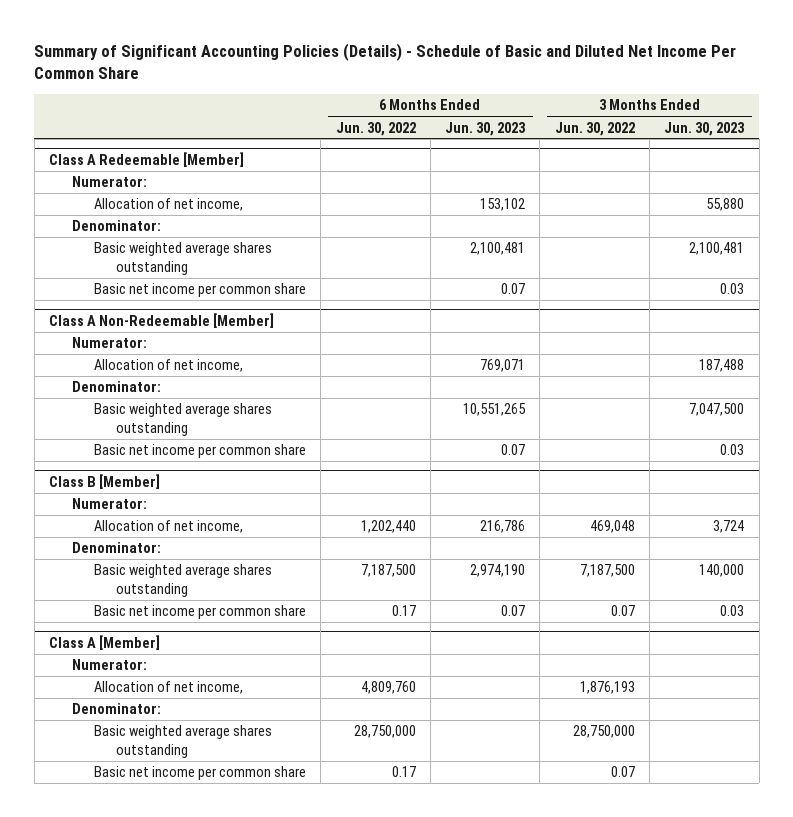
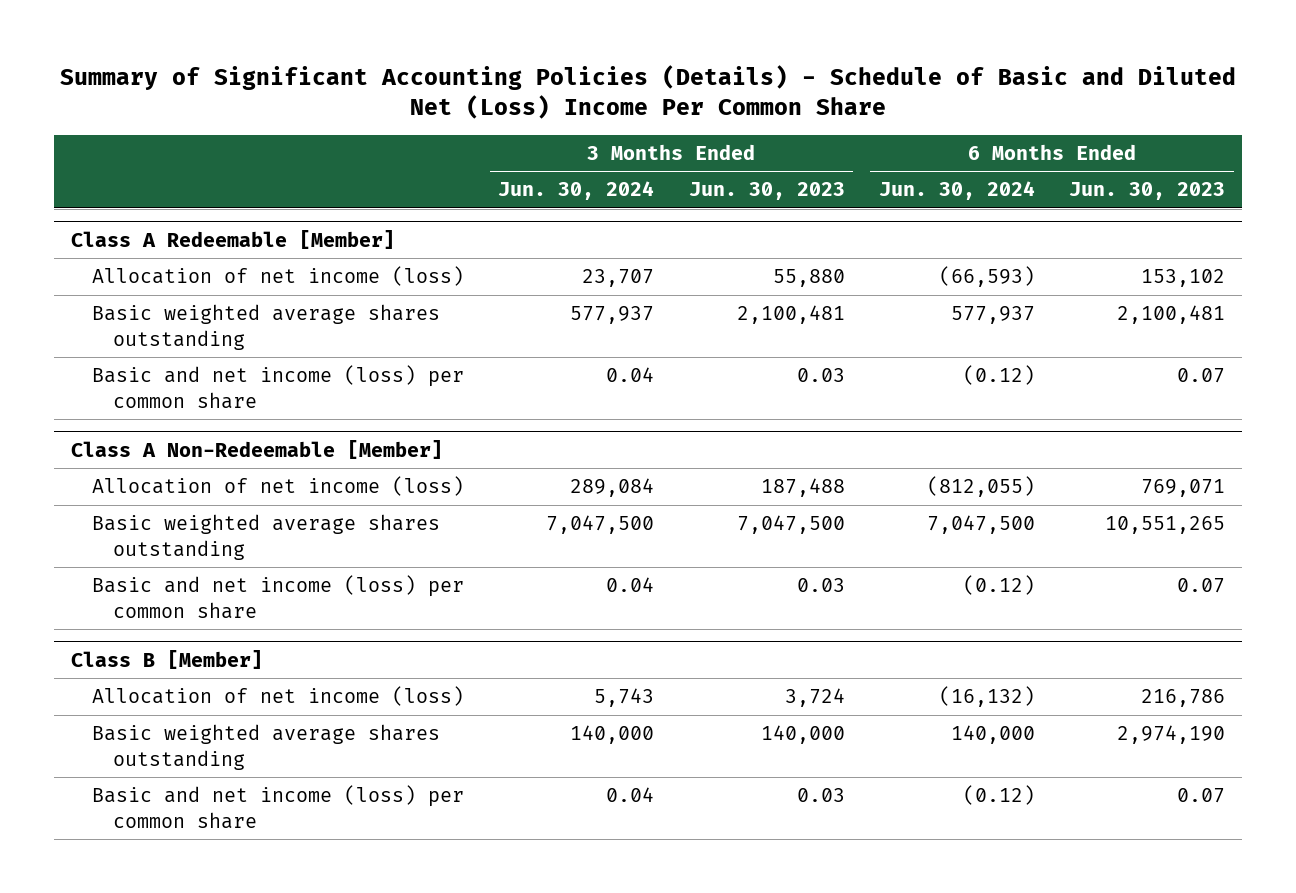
[34,42,737,80] Summary of Significant Accounting Policies (Details) - Schedule of Basic and Diluted Net Income Per Common Share -> [60,64,1237,119] Summary of Significant Accounting Policies (Details) - Schedule of Basic and Diluted Net (Loss) Income Per Common Share
[335,121,416,136] Jun. 30, 2022 -> none
[554,121,635,136] Jun. 30, 2022 -> none
none -> [498,181,655,201] Jun. 30, 2024
none -> [878,181,1035,201] Jun. 30, 2024
[71,176,147,188] Numerator: -> none
[71,220,161,232] Denominator: -> none
[94,198,244,212] Allocation of net income, -> [92,266,465,287] Allocation of net income (loss)
[94,283,307,298] Basic net income per common share -> [92,365,465,409] Basic and net income (loss) per common share
[71,337,147,349] Numerator: -> none
[71,381,161,393] Denominator: -> none
[94,359,244,373] Allocation of net income, -> [92,476,465,497] Allocation of net income (loss)
[94,444,307,459] Basic net income per common share -> [92,575,465,619] Basic and net income (loss) per common share
[71,498,147,510] Numerator: -> none
[71,542,161,554] Denominator: -> none
[94,520,244,534] Allocation of net income, -> [92,686,465,707] Allocation of net income (loss)
[49,634,161,650] Class A [Member] -> none
[71,659,147,671] Numerator: -> none
[94,681,244,695] Allocation of net income, -> none
[71,703,161,715] Denominator: -> none
[94,725,273,758] Basic weighted average shares outstanding -> none
[94,766,307,781] Basic net income per common share -> none
[94,605,307,620] Basic net income per common share -> [92,785,465,829] Basic and net income (loss) per common share

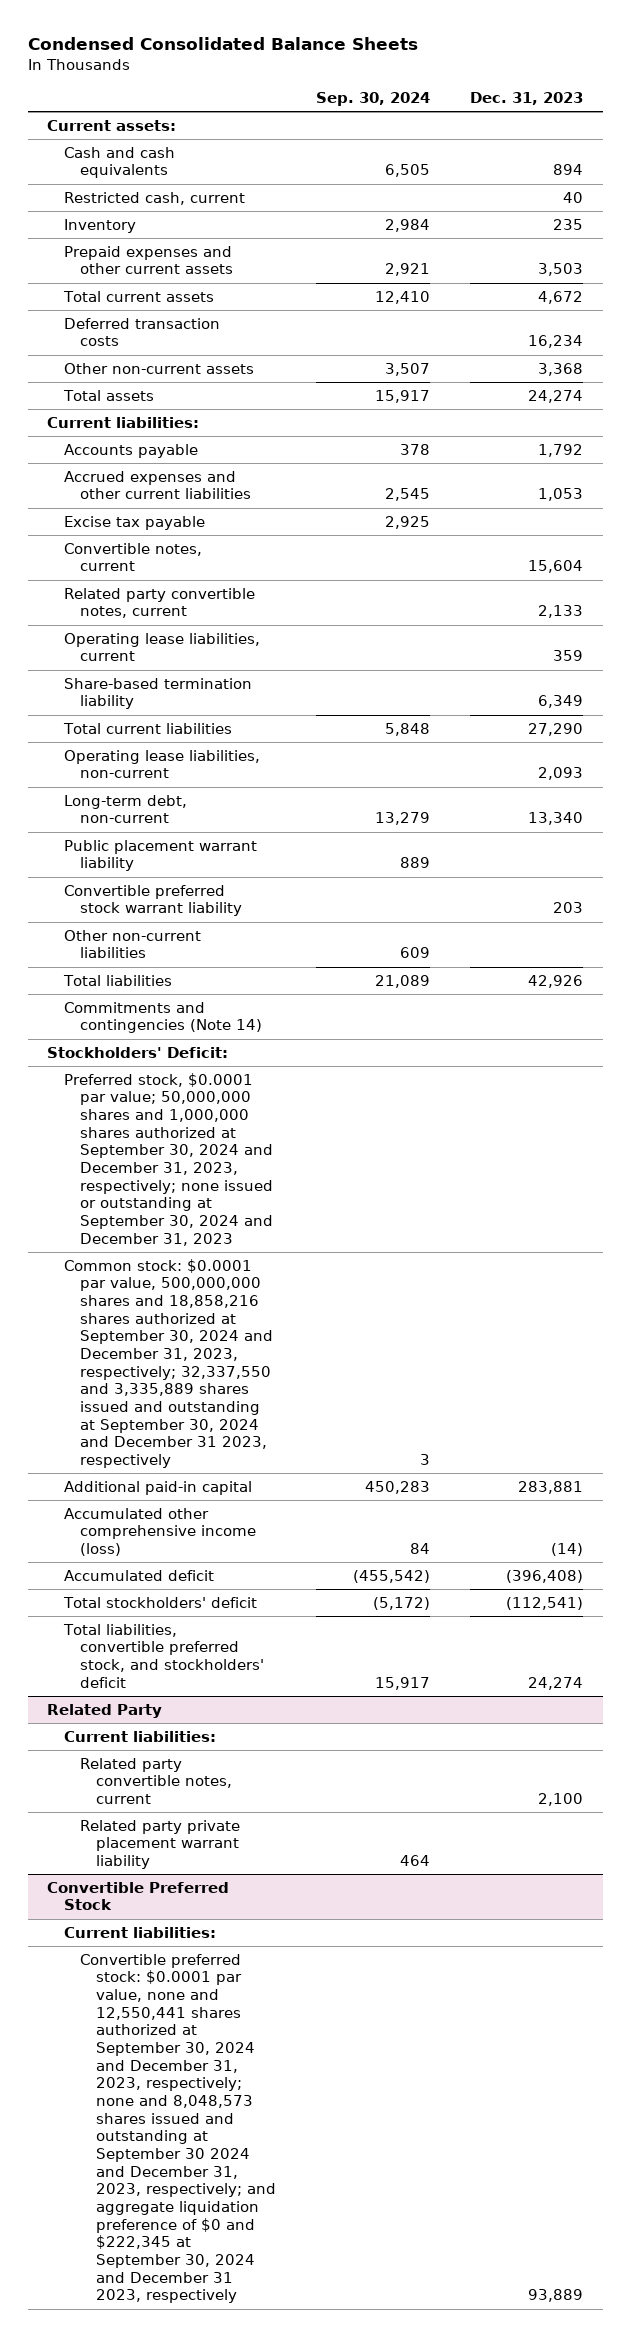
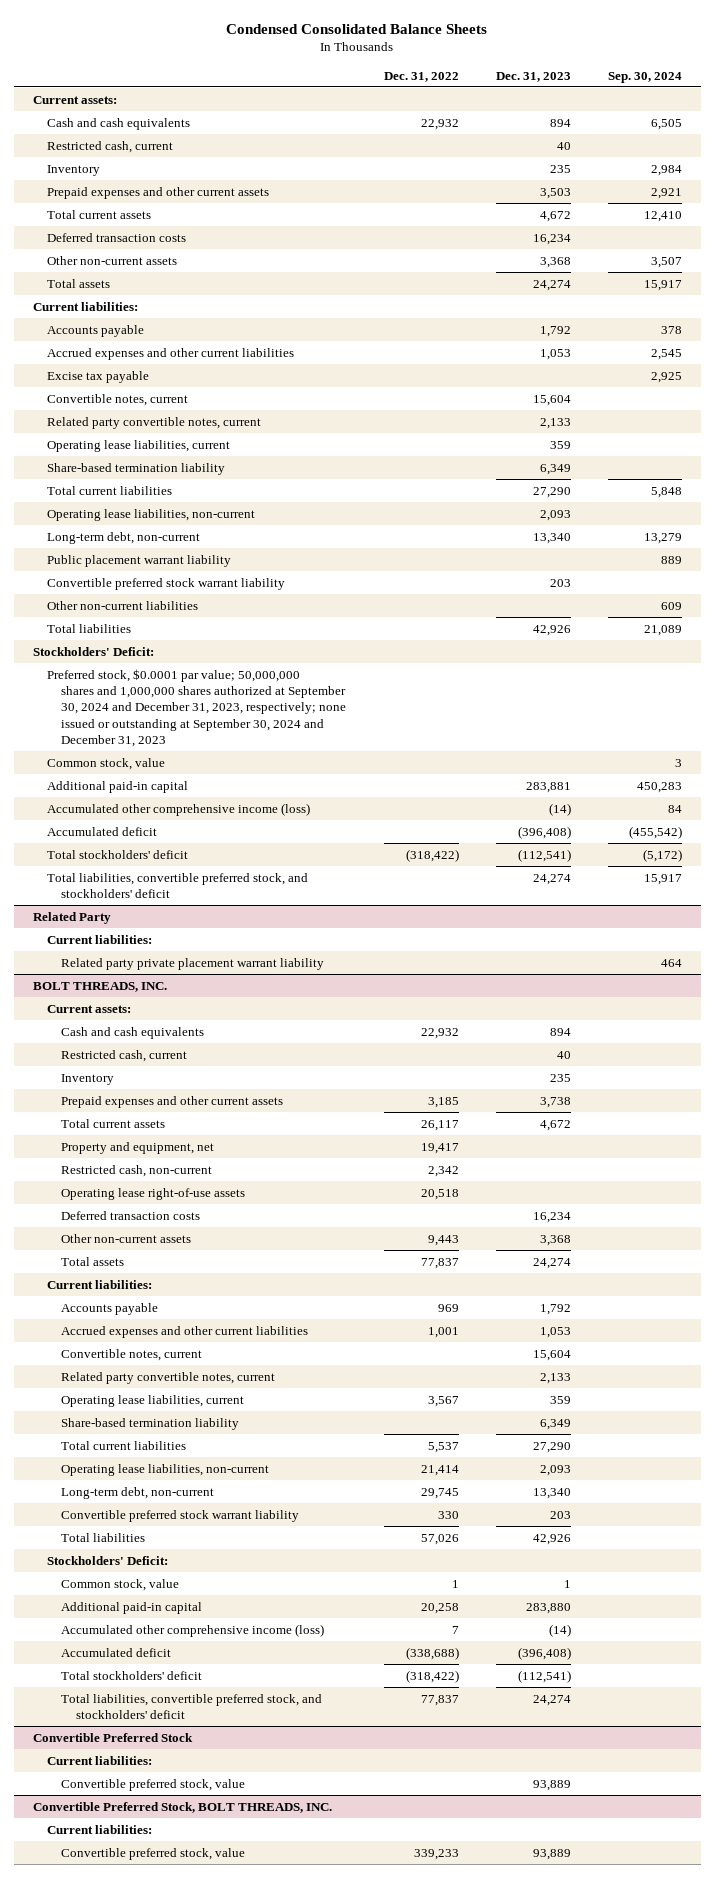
none -> [383,71,459,82] Dec. 31, 2022
[63,1001,263,1034] Commitments and contingencies (Note 14) -> none
[63,1258,274,1469] Common stock: $0.0001 par value, 500,000,000 shares and 18,858,216 shares authorized at September 30, 2024 and December 31, 2023, respectively; 32,337,550 and 3,335,889 shares issued and outstanding at September 30, 2024 and December 31 2023, respectively -> [46,757,165,770] Common stock, value
[80,1757,233,1805] Related party convertible notes, current -> none
none -> [32,981,167,992] BOLT THREADS, INC.
none -> [46,1004,131,1013] Current assets:
none -> [61,1026,205,1039] Cash and cash equivalents
none -> [61,1049,188,1062] Restricted cash, current
none -> [61,1073,115,1085] Inventory
none -> [61,1095,284,1108] Prepaid expenses and other current assets
none -> [61,1118,166,1128] Total current assets
none -> [61,1141,215,1154] Property and equipment, net
none -> [61,1164,213,1177] Restricted cash, non-current
none -> [61,1187,246,1200] Operating lease right-of-use assets
none -> [61,1210,201,1220] Deferred transaction costs
none -> [61,1233,192,1243] Other non-current assets
none -> [61,1256,125,1266] Total assets
none -> [46,1279,152,1289] Current liabilities:
none -> [61,1302,159,1315] Accounts payable
none -> [61,1325,309,1338] Accrued expenses and other current liabilities
none -> [61,1348,203,1361] Convertible notes, current
none -> [61,1371,276,1384] Related party convertible notes, current
none -> [61,1394,245,1407] Operating lease liabilities, current
none -> [61,1417,240,1430] Share-based termination liability
none -> [61,1440,187,1450] Total current liabilities
none -> [61,1463,270,1476] Operating lease liabilities, non-current
none -> [61,1486,215,1499] Long-term debt, non-current
none -> [61,1509,300,1522] Convertible preferred stock warrant liability
none -> [61,1532,146,1542] Total liabilities
none -> [46,1555,168,1565] Stockholders' Deficit:
none -> [61,1578,180,1591] Common stock, value
none -> [61,1601,203,1614] Additional paid-in capital
none -> [61,1623,325,1637] Accumulated other comprehensive income (loss)
none -> [61,1647,172,1657] Accumulated deficit
none -> [61,1670,203,1680] Total stockholders' deficit
none -> [61,1693,323,1719] Total liabilities, convertible preferred stock, and stockholders' deficit
[80,1953,277,2304] Convertible preferred stock: $0.0001 par value, none and 12,550,441 shares authorized at September 30, 2024 and December 31, 2023, respectively; none and 8,048,573 shares issued and outstanding at September 30 2024 and December 31, 2023, respectively; and aggregate liquidation preference of $0 and $222,345 at September 30, 2024 and December 31 2023, respectively -> [61,1778,246,1791] Convertible preferred stock, value
none -> [32,1801,332,1813] Convertible Preferred Stock, BOLT THREADS, INC.
none -> [46,1824,152,1834] Current liabilities:
none -> [61,1847,246,1860] Convertible preferred stock, value

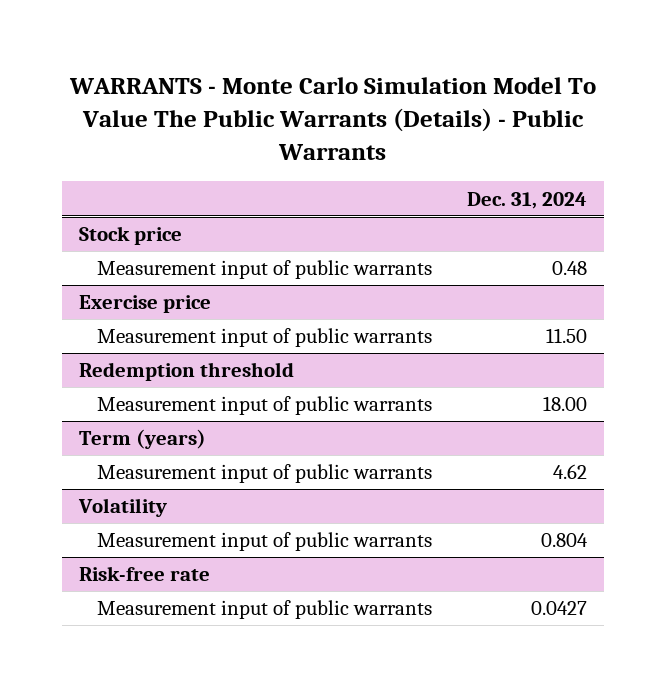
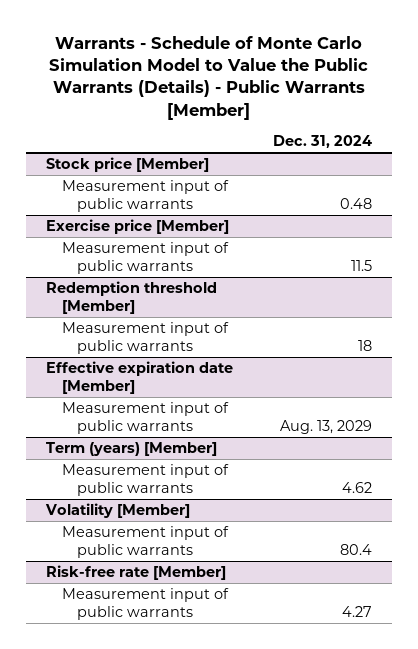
[68,77,596,161] WARRANTS - Monte Carlo Simulation Model To Value The Public Warrants (Details) - Public Warrants -> [48,35,368,120] Warrants - Schedule of Monte Carlo Simulation Model to Value the Public Warrants (Details) - Public Warrants [Member]
[78,226,182,246] Stock price -> [46,156,210,172] Stock price [Member]
[78,295,211,314] Exercise price -> [46,218,230,234] Exercise price [Member]
[545,328,587,344] 11.50 -> [350,259,372,271] 11.5
[78,362,294,382] Redemption threshold -> [46,280,218,314] Redemption threshold [Member]
[542,396,587,412] 18.00 -> [357,339,372,351] 18
none -> [46,360,234,394] Effective expiration date [Member]
none -> [61,401,229,434] Measurement input of public warrants
[78,429,206,450] Term (years) -> [46,441,218,456] Term (years) [Member]
[77,498,167,518] Volatility -> [45,502,191,518] Volatility [Member]
[540,533,588,548] 0.804 -> [339,543,372,555] 80.4
[78,566,210,582] Risk-free rate -> [46,564,227,580] Risk-free rate [Member]
[530,601,587,616] 0.0427 -> [341,605,372,617] 4.27

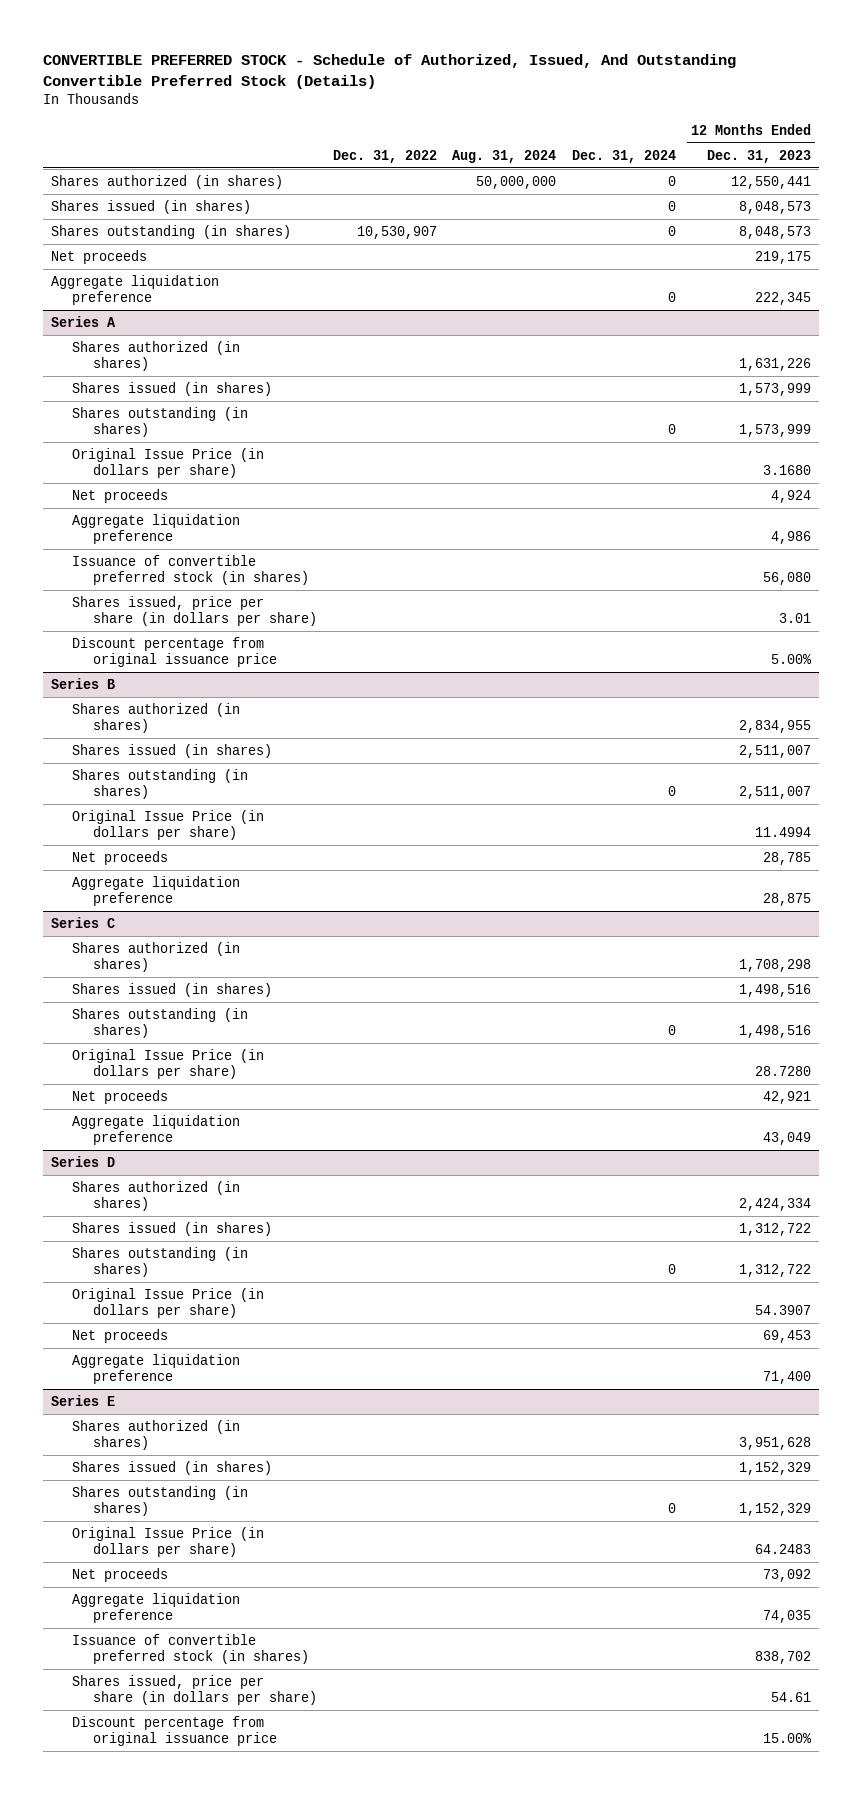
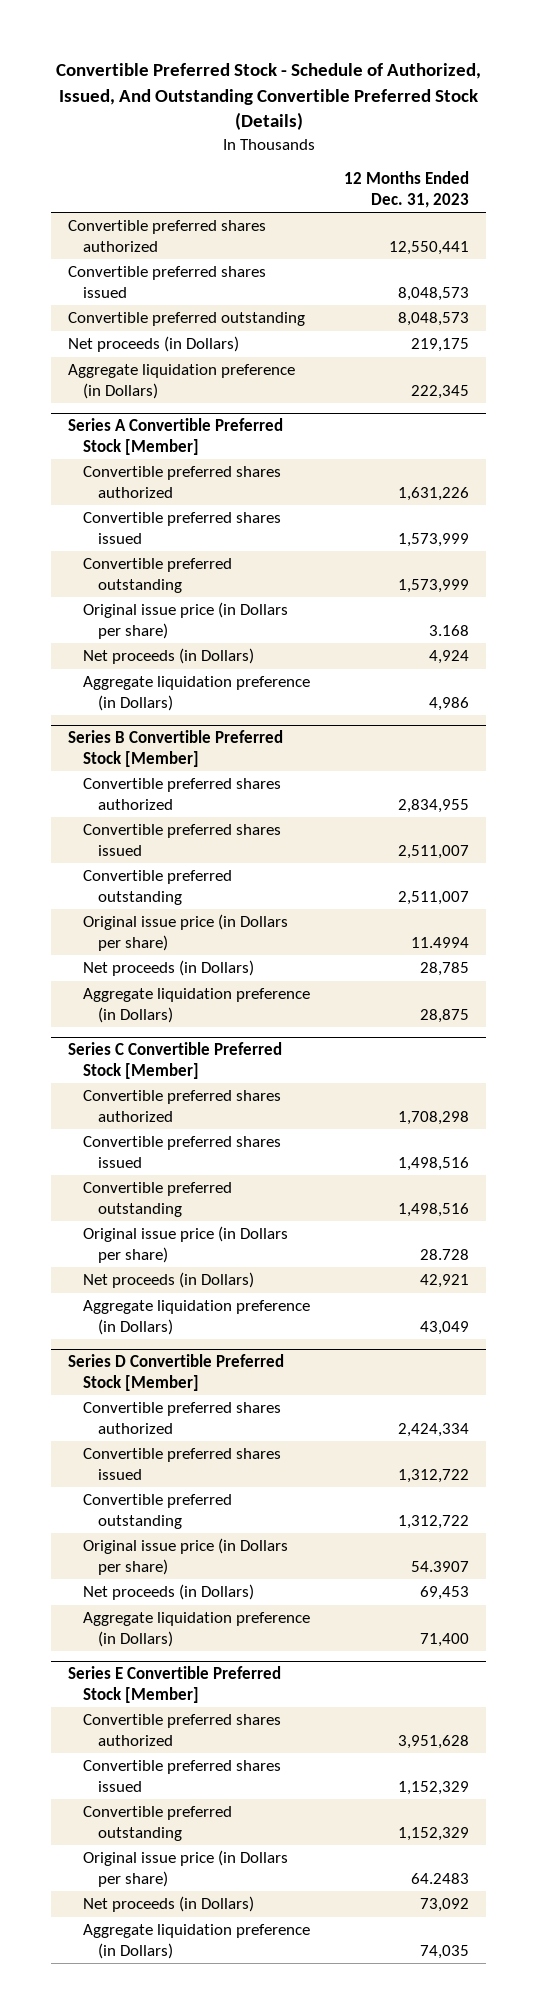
[43,53,737,89] CONVERTIBLE PREFERRED STOCK - Schedule of Authorized, Issued, And Outstanding Convertible Preferred Stock (Details) -> [55,63,481,131] Convertible Preferred Stock - Schedule of Authorized, Issued, And Outstanding Convertible Preferred Stock (Details)
[332,149,437,163] Dec. 31, 2022 -> none
[452,149,557,163] Aug. 31, 2024 -> none
[571,149,676,163] Dec. 31, 2024 -> none
[72,554,310,586] Issuance of convertible preferred stock (in shares) -> none
[72,595,318,627] Shares issued, price per share (in dollars per share) -> none
[72,636,278,668] Discount percentage from original issuance price -> none
[72,1633,310,1665] Issuance of convertible preferred stock (in shares) -> none
[72,1674,318,1706] Shares issued, price per share (in dollars per share) -> none
[72,1715,278,1747] Discount percentage from original issuance price -> none
[51,174,284,189] Shares authorized (in shares) -> [67,220,266,252] Convertible preferred shares authorized
[51,199,252,214] Shares issued (in shares) -> [67,266,266,298] Convertible preferred shares issued
[51,224,292,239] Shares outstanding (in shares) -> [67,312,305,327] Convertible preferred outstanding
[51,249,148,264] Net proceeds -> [67,336,239,353] Net proceeds (in Dollars)
[51,274,220,306] Aggregate liquidation preference -> [67,364,295,399] Aggregate liquidation preference (in Dollars)
[51,315,117,327] Series A -> [67,418,283,455] Series A Convertible Preferred Stock [Member]
[72,340,241,372] Shares authorized (in shares) -> [82,466,281,498] Convertible preferred shares authorized
[72,381,273,396] Shares issued (in shares) -> [82,512,281,544] Convertible preferred shares issued
[72,406,249,438] Shares outstanding (in shares) -> [82,558,232,593] Convertible preferred outstanding
[72,447,265,479] Original Issue Price (in dollars per share) -> [82,602,288,639] Original issue price (in Dollars per share)
[762,465,811,476] 3.1680 -> [429,624,470,636] 3.168
[72,488,169,503] Net proceeds -> [82,648,254,665] Net proceeds (in Dollars)
[72,513,241,545] Aggregate liquidation preference -> [82,676,310,711] Aggregate liquidation preference (in Dollars)
[51,677,116,689] Series B -> [67,730,283,767] Series B Convertible Preferred Stock [Member]
[72,702,241,734] Shares authorized (in shares) -> [82,778,281,810] Convertible preferred shares authorized
[72,743,273,758] Shares issued (in shares) -> [82,824,281,856] Convertible preferred shares issued
[72,768,249,800] Shares outstanding (in shares) -> [82,870,232,905] Convertible preferred outstanding
[72,809,265,841] Original Issue Price (in dollars per share) -> [82,914,288,951] Original issue price (in Dollars per share)
[72,850,169,865] Net proceeds -> [82,960,254,977] Net proceeds (in Dollars)
[72,875,241,907] Aggregate liquidation preference -> [82,988,310,1023] Aggregate liquidation preference (in Dollars)
[51,916,116,928] Series C -> [67,1042,282,1079] Series C Convertible Preferred Stock [Member]
[72,941,241,973] Shares authorized (in shares) -> [82,1090,281,1122] Convertible preferred shares authorized
[72,982,273,997] Shares issued (in shares) -> [82,1136,281,1168] Convertible preferred shares issued
[72,1007,249,1039] Shares outstanding (in shares) -> [82,1182,232,1217] Convertible preferred outstanding
[72,1048,265,1080] Original Issue Price (in dollars per share) -> [82,1226,288,1263] Original issue price (in Dollars per share)
[754,1066,811,1077] 28.7280 -> [420,1248,470,1260] 28.728
[72,1089,169,1104] Net proceeds -> [82,1272,254,1289] Net proceeds (in Dollars)
[72,1114,241,1146] Aggregate liquidation preference -> [82,1300,310,1335] Aggregate liquidation preference (in Dollars)
[51,1155,116,1167] Series D -> [67,1354,284,1391] Series D Convertible Preferred Stock [Member]
[72,1180,241,1212] Shares authorized (in shares) -> [82,1402,281,1434] Convertible preferred shares authorized
[72,1221,273,1236] Shares issued (in shares) -> [82,1448,281,1480] Convertible preferred shares issued
[72,1246,249,1278] Shares outstanding (in shares) -> [82,1494,232,1529] Convertible preferred outstanding
[72,1287,265,1319] Original Issue Price (in dollars per share) -> [82,1538,288,1575] Original issue price (in Dollars per share)
[72,1328,169,1343] Net proceeds -> [82,1584,254,1601] Net proceeds (in Dollars)
[72,1353,241,1385] Aggregate liquidation preference -> [82,1612,310,1647] Aggregate liquidation preference (in Dollars)
[51,1394,116,1406] Series E -> [67,1666,281,1703] Series E Convertible Preferred Stock [Member]
[72,1419,241,1451] Shares authorized (in shares) -> [82,1714,281,1746] Convertible preferred shares authorized
[72,1460,273,1475] Shares issued (in shares) -> [82,1760,281,1792] Convertible preferred shares issued
[72,1485,249,1517] Shares outstanding (in shares) -> [82,1806,232,1841] Convertible preferred outstanding
[72,1526,265,1558] Original Issue Price (in dollars per share) -> [82,1850,288,1887] Original issue price (in Dollars per share)
[72,1567,169,1582] Net proceeds -> [82,1896,254,1913] Net proceeds (in Dollars)
[72,1592,241,1624] Aggregate liquidation preference -> [82,1924,310,1959] Aggregate liquidation preference (in Dollars)

